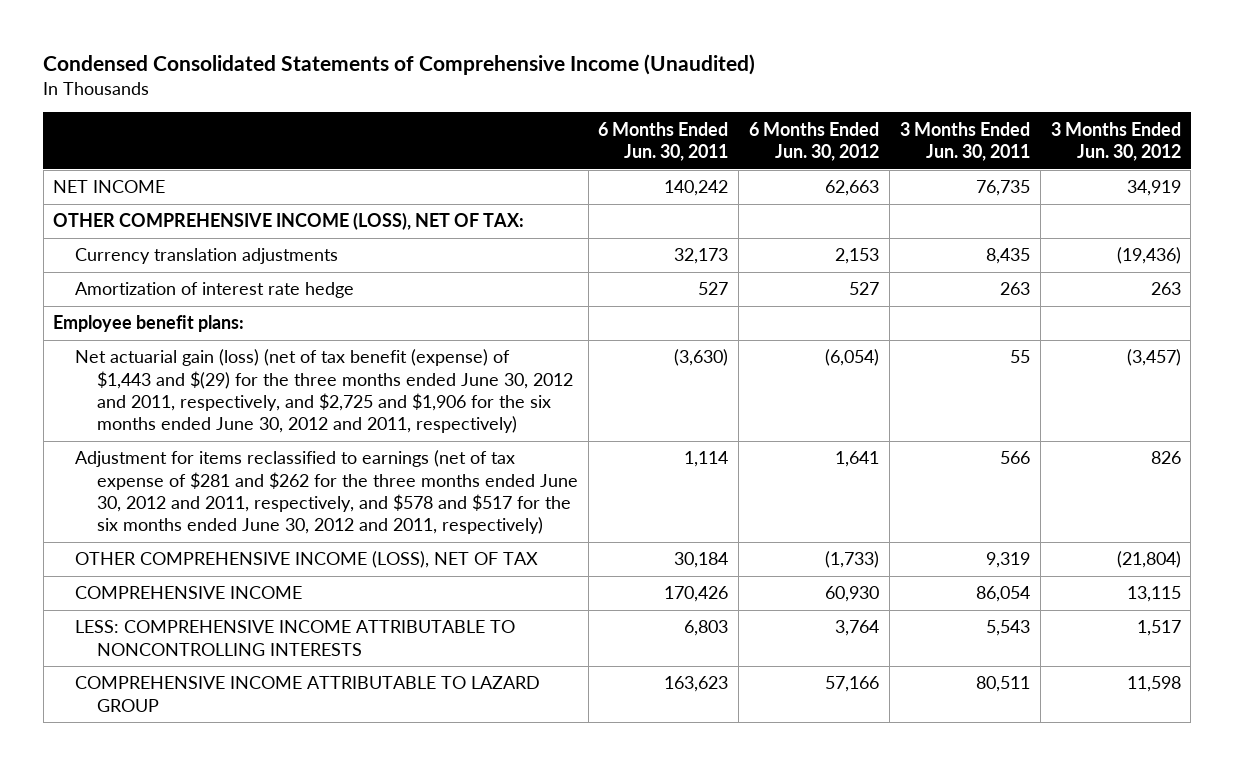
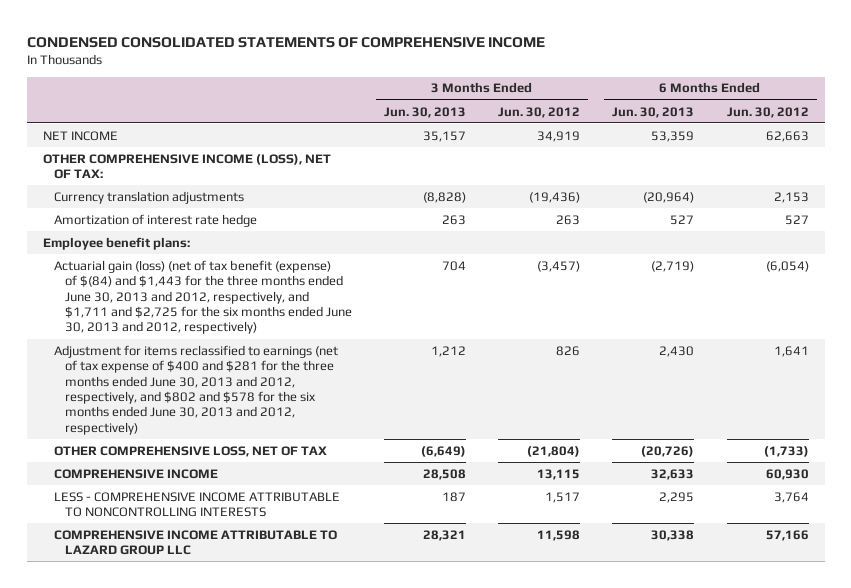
[43,53,756,75] Condensed Consolidated Statements of Comprehensive Income (Unaudited) -> [26,36,545,48] CONDENSED CONSOLIDATED STATEMENTS OF COMPREHENSIVE INCOME
[598,121,729,162] 6 Months Ended Jun. 30, 2011 -> none
[899,121,1030,162] 3 Months Ended Jun. 30, 2011 -> none
none -> [383,106,466,118] Jun. 30, 2013
none -> [612,106,695,118] Jun. 30, 2013
[75,349,573,433] Net actuarial gain (loss) (net of tax benefit (expense) of $1,443 and $(29) for the three months ended June 30, 2012 and 2011, respectively, and $2,725 and $1,906 for the six months ended June 30, 2012 and 2011, respectively) -> [53,259,352,335] Actuarial gain (loss) (net of tax benefit (expense) of $(84) and $1,443 for the three months ended June 30, 2013 and 2012, respectively, and $1,711 and $2,725 for the six months ended June 30, 2013 and 2012, respectively)
[75,450,578,534] Adjustment for items reclassified to earnings (net of tax expense of $281 and $262 for the three months ended June 30, 2012 and 2011, respectively, and $578 and $517 for the six months ended June 30, 2012 and 2011, respectively) -> [53,344,338,435] Adjustment for items reclassified to earnings (net of tax expense of $400 and $281 for the three months ended June 30, 2013 and 2012, respectively, and $802 and $578 for the six months ended June 30, 2013 and 2012, respectively)
[75,551,539,569] OTHER COMPREHENSIVE INCOME (LOSS), NET OF TAX -> [53,445,327,457] OTHER COMPREHENSIVE LOSS, NET OF TAX
[75,620,516,656] LESS: COMPREHENSIVE INCOME ATTRIBUTABLE TO NONCONTROLLING INTERESTS -> [53,491,340,518] LESS - COMPREHENSIVE INCOME ATTRIBUTABLE TO NONCONTROLLING INTERESTS
[75,676,541,712] COMPREHENSIVE INCOME ATTRIBUTABLE TO LAZARD GROUP -> [53,529,337,556] COMPREHENSIVE INCOME ATTRIBUTABLE TO LAZARD GROUP LLC

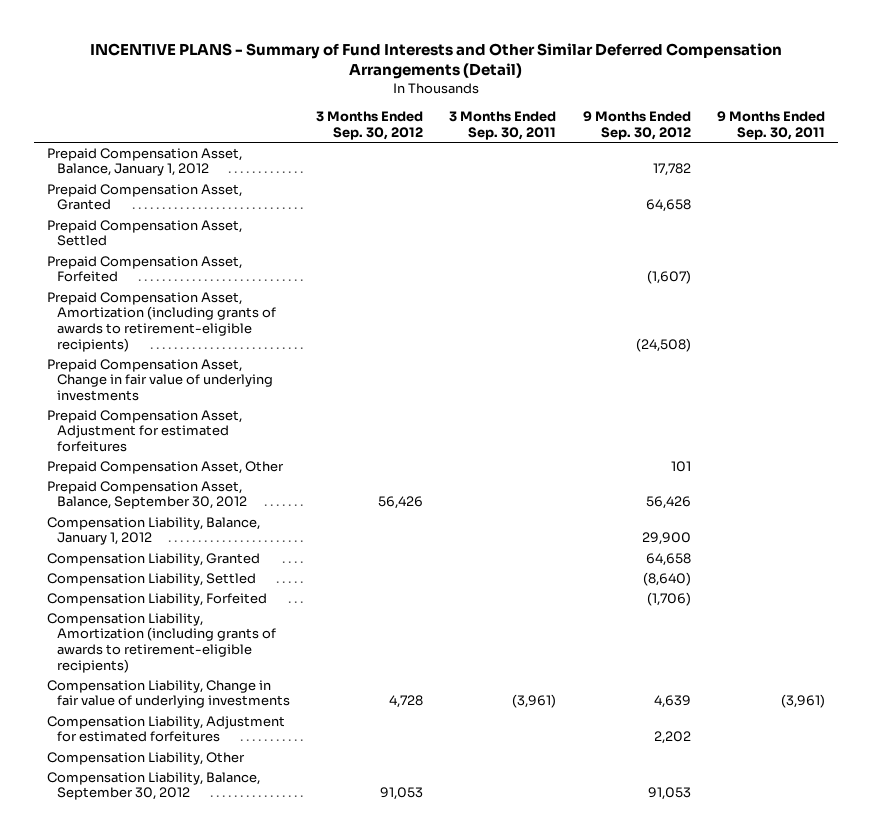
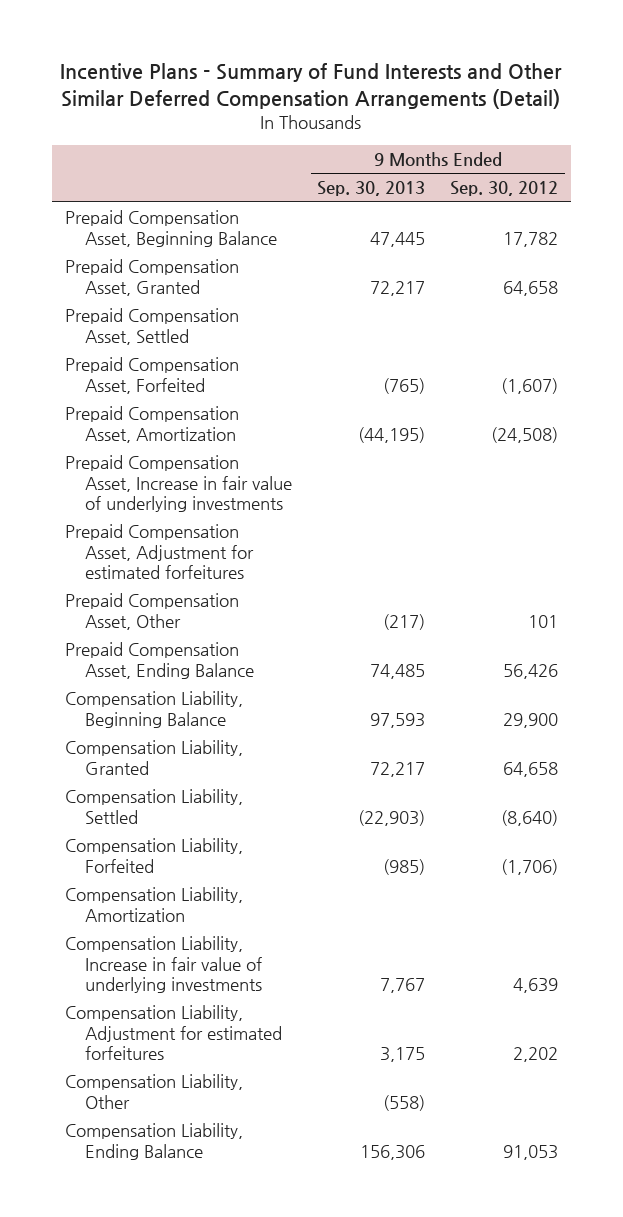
[90,42,783,80] INCENTIVE PLANS - Summary of Fund Interests and Other Similar Deferred Compensation Arrangements (Detail) -> [60,63,563,109] Incentive Plans - Summary of Fund Interests and Other Similar Deferred Compensation Arrangements (Detail)
[316,111,424,140] 3 Months Ended Sep. 30, 2012 -> none
[449,111,557,140] 3 Months Ended Sep. 30, 2011 -> none
[716,111,825,140] 9 Months Ended Sep. 30, 2011 -> none
none -> [317,181,426,197] Sep. 30, 2013
[47,147,243,177] Prepaid Compensation Asset, Balance, January 1, 2012 -> [64,210,278,247] Prepaid Compensation Asset, Beginning Balance
[47,291,276,352] Prepaid Compensation Asset, Amortization (including grants of awards to retirement-eligible recipients) -> [64,406,239,443] Prepaid Compensation Asset, Amortization
[47,358,273,402] Prepaid Compensation Asset, Change in fair value of underlying investments -> [64,455,293,512] Prepaid Compensation Asset, Increase in fair value of underlying investments
[47,480,247,510] Prepaid Compensation Asset, Balance, September 30, 2012 -> [64,642,255,679] Prepaid Compensation Asset, Ending Balance
[47,516,261,546] Compensation Liability, Balance, January 1, 2012 -> [64,691,243,728] Compensation Liability, Beginning Balance
[47,612,276,673] Compensation Liability, Amortization (including grants of awards to retirement-eligible recipients) -> [64,887,243,922] Compensation Liability, Amortization
[47,679,290,709] Compensation Liability, Change in fair value of underlying investments -> [64,936,263,993] Compensation Liability, Increase in fair value of underlying investments
[47,771,261,801] Compensation Liability, Balance, September 30, 2012 -> [64,1123,243,1160] Compensation Liability, Ending Balance

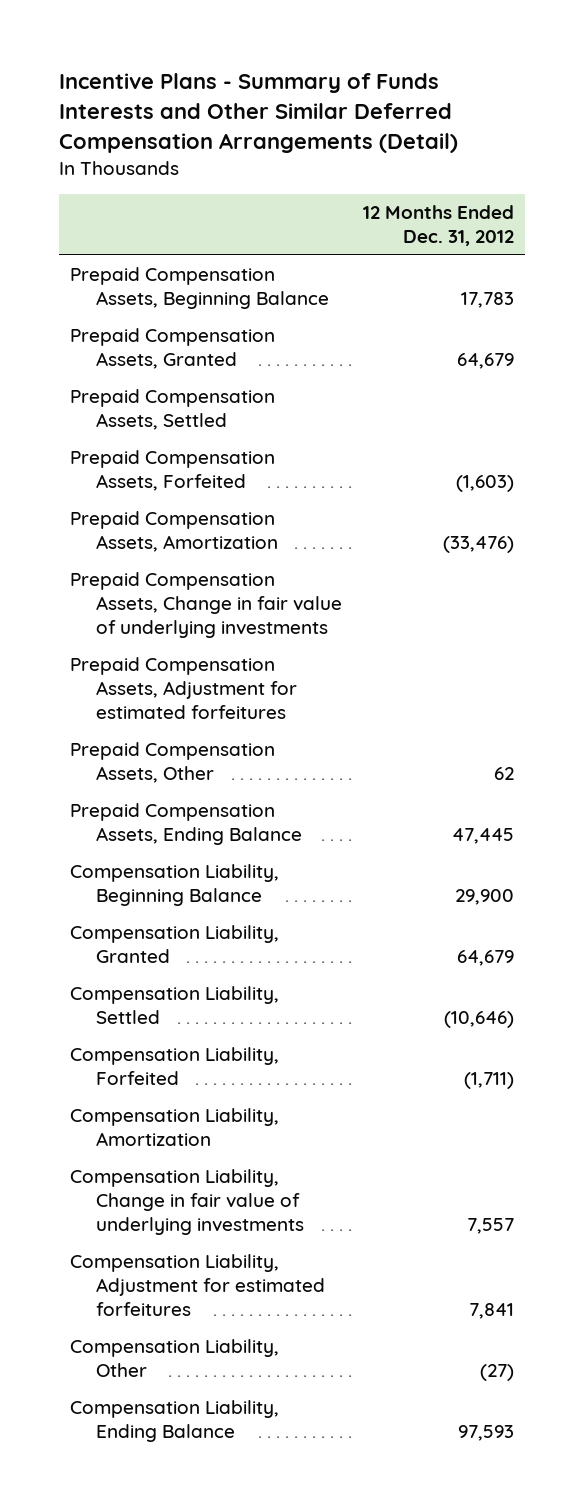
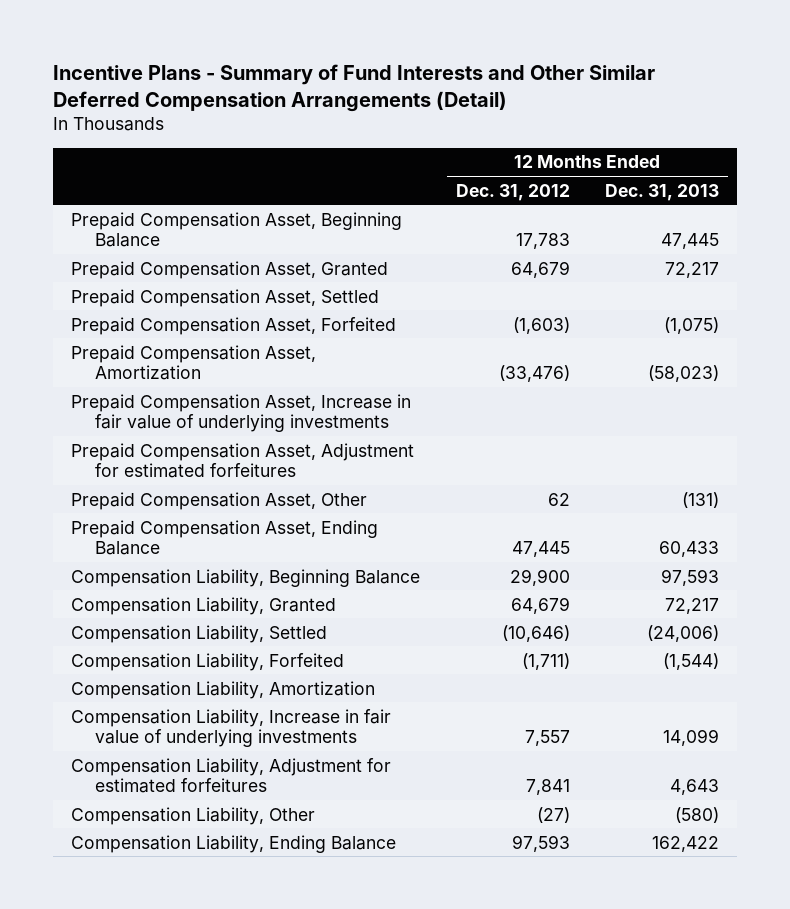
[59,73,459,153] Incentive Plans - Summary of Funds Interests and Other Similar Deferred Compensation Arrangements (Detail) -> [52,63,655,112] Incentive Plans - Summary of Fund Interests and Other Similar Deferred Compensation Arrangements (Detail)
none -> [605,183,720,201] Dec. 31, 2013
[70,267,329,310] Prepaid Compensation Assets, Beginning Balance -> [70,211,402,248] Prepaid Compensation Asset, Beginning Balance
[70,328,276,370] Prepaid Compensation Assets, Granted -> [70,260,388,279] Prepaid Compensation Asset, Granted
[70,389,276,431] Prepaid Compensation Assets, Settled -> [70,288,379,307] Prepaid Compensation Asset, Settled
[70,450,276,492] Prepaid Compensation Assets, Forfeited -> [70,316,396,335] Prepaid Compensation Asset, Forfeited
[70,511,278,553] Prepaid Compensation Assets, Amortization -> [70,344,316,381] Prepaid Compensation Asset, Amortization
[70,572,342,639] Prepaid Compensation Assets, Change in fair value of underlying investments -> [70,393,411,433] Prepaid Compensation Asset, Increase in fair value of underlying investments
[70,657,297,720] Prepaid Compensation Assets, Adjustment for estimated forfeitures -> [70,442,414,479] Prepaid Compensation Asset, Adjustment for estimated forfeitures
[70,742,276,784] Prepaid Compensation Assets, Other -> [70,491,367,510] Prepaid Compensation Asset, Other
[70,803,302,846] Prepaid Compensation Assets, Ending Balance -> [70,519,378,556] Prepaid Compensation Asset, Ending Balance
[70,1169,304,1236] Compensation Liability, Change in fair value of underlying investments -> [70,708,391,748] Compensation Liability, Increase in fair value of underlying investments

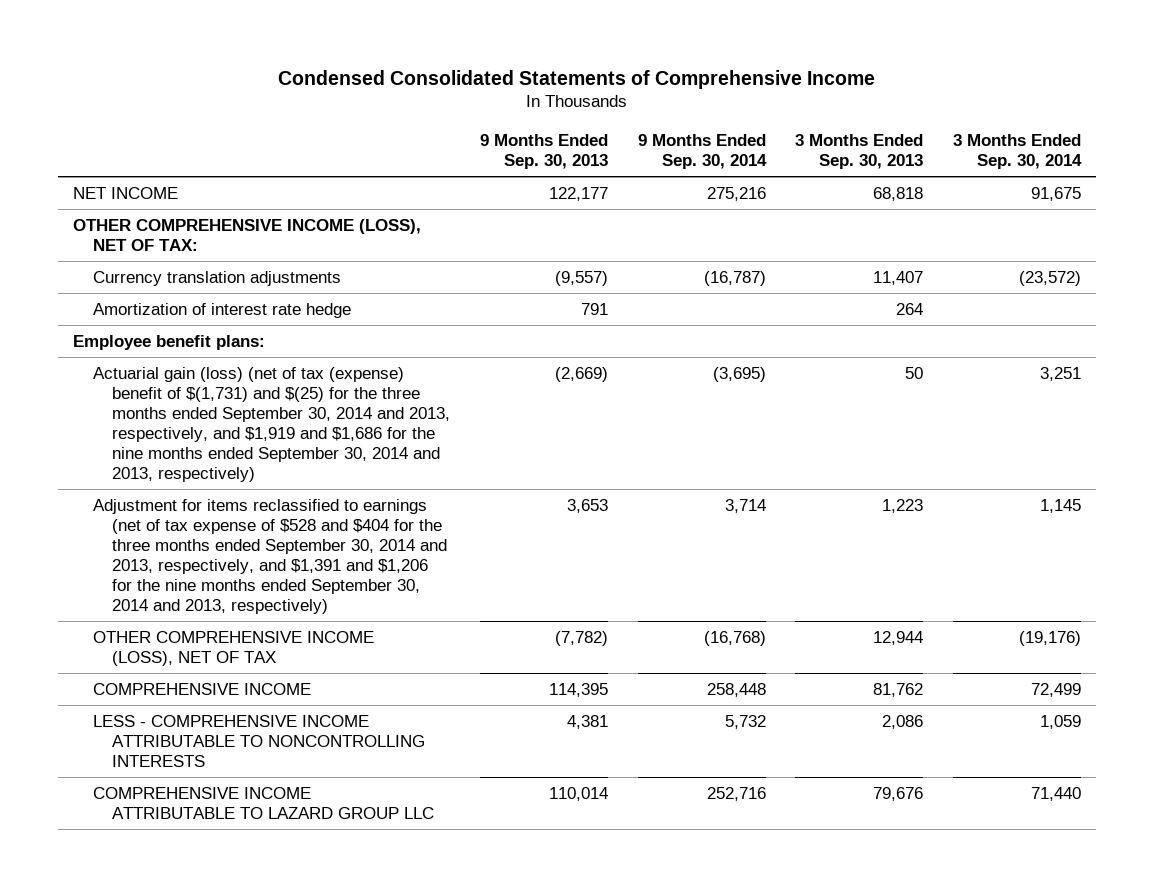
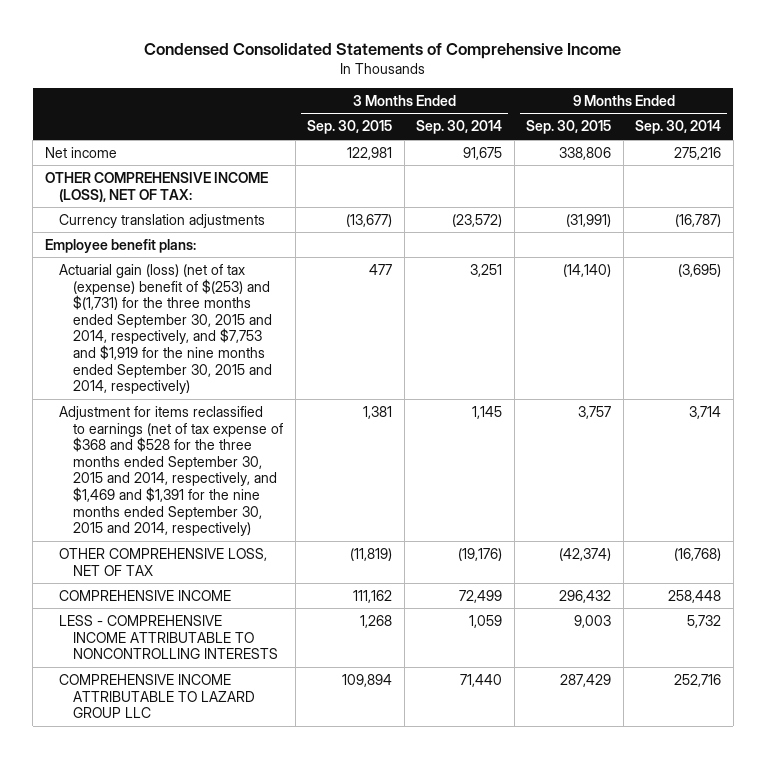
[479,134,608,170] 9 Months Ended Sep. 30, 2013 -> none
[795,134,924,170] 3 Months Ended Sep. 30, 2013 -> none
none -> [307,120,393,135] Sep. 30, 2015
none -> [526,120,612,135] Sep. 30, 2015
[73,186,179,199] NET INCOME -> [44,146,117,158] Net income
[92,302,351,318] Amortization of interest rate hedge -> none
[92,366,451,482] Actuarial gain (loss) (net of tax (expense) benefit of $(1,731) and $(25) for the three months ended September 30, 2014 and 2013, respectively, and $1,919 and $1,686 for the nine months ended September 30, 2014 and 2013, respectively) -> [59,263,273,395] Actuarial gain (loss) (net of tax (expense) benefit of $(253) and $(1,731) for the three months ended September 30, 2015 and 2014, respectively, and $7,753 and $1,919 for the nine months ended September 30, 2015 and 2014, respectively)
[92,498,448,614] Adjustment for items reclassified to earnings (net of tax expense of $528 and $404 for the three months ended September 30, 2014 and 2013, respectively, and $1,391 and $1,206 for the nine months ended September 30, 2014 and 2013, respectively) -> [59,405,284,537] Adjustment for items reclassified to earnings (net of tax expense of $368 and $528 for the three months ended September 30, 2015 and 2014, respectively, and $1,469 and $1,391 for the nine months ended September 30, 2015 and 2014, respectively)
[92,630,374,666] OTHER COMPREHENSIVE INCOME (LOSS), NET OF TAX -> [59,547,268,576] OTHER COMPREHENSIVE LOSS, NET OF TAX

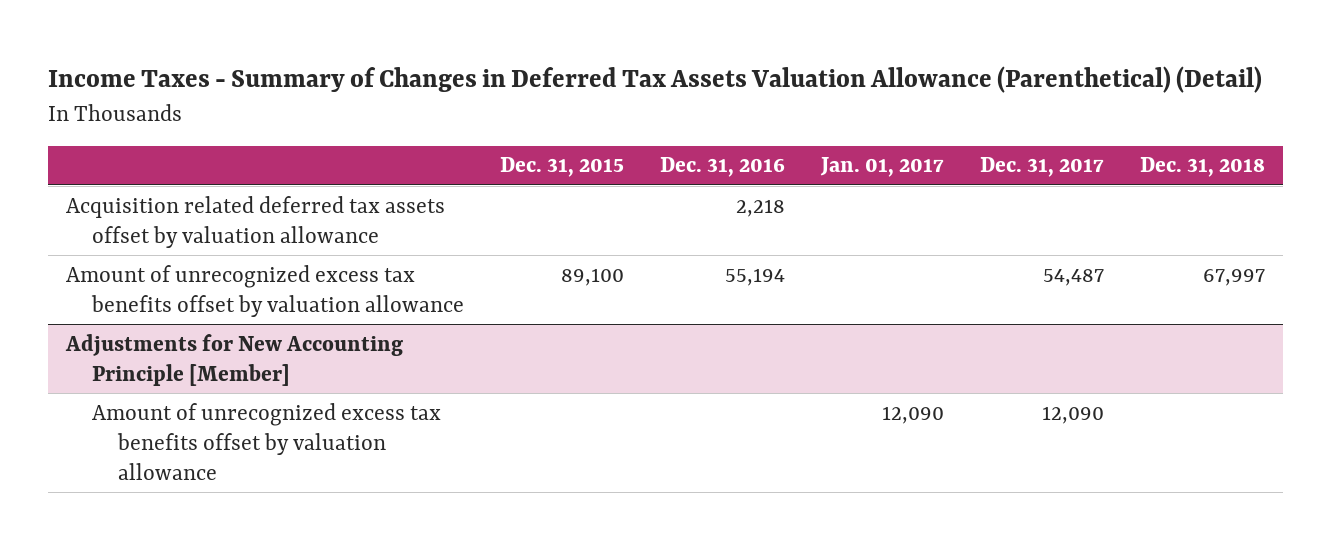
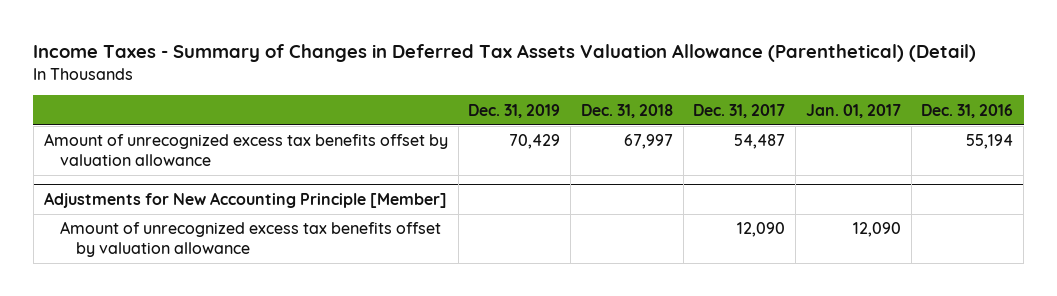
[500,157,625,178] Dec. 31, 2015 -> none
none -> [468,103,561,118] Dec. 31, 2019
[66,195,446,248] Acquisition related deferred tax assets offset by valuation allowance -> none

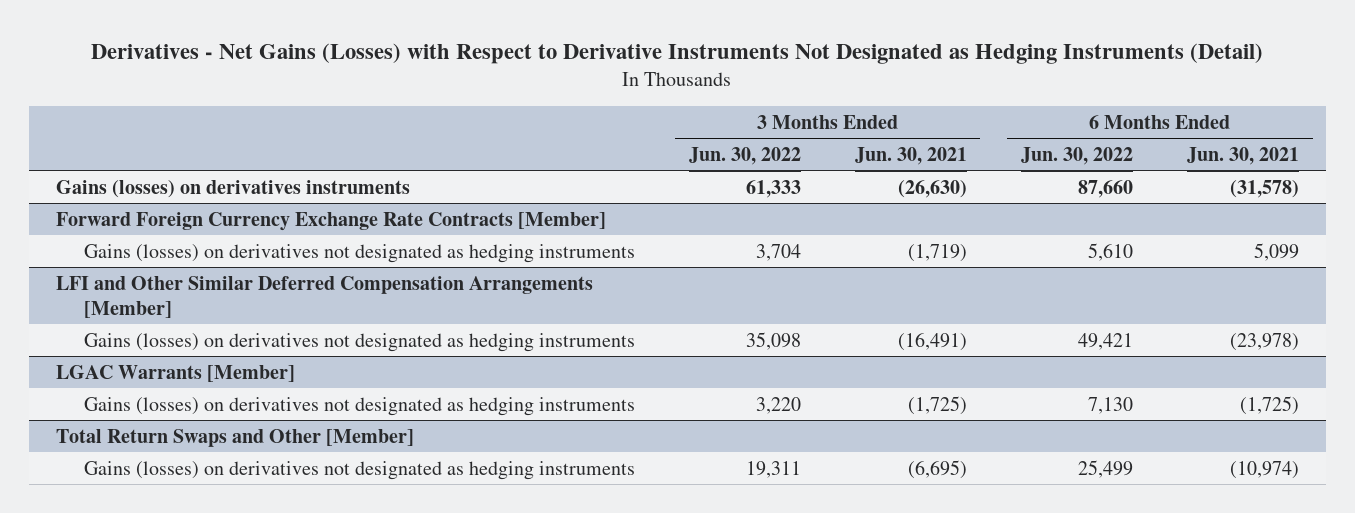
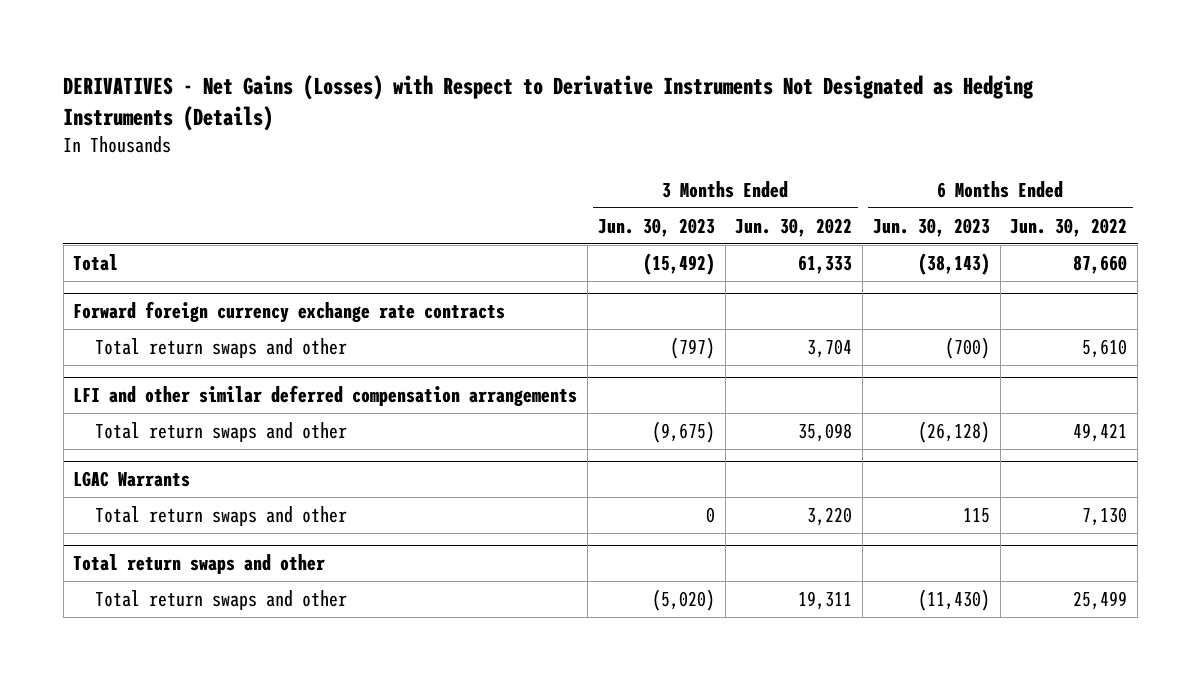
[91,43,1264,65] Derivatives - Net Gains (Losses) with Respect to Derivative Instruments Not Designated as Hedging Instruments (Detail) -> [63,75,1035,132] DERIVATIVES - Net Gains (Losses) with Respect to Derivative Instruments Not Designated as Hedging Instruments (Details)
[854,146,967,165] Jun. 30, 2021 -> none
[1187,146,1300,165] Jun. 30, 2021 -> none
none -> [597,217,715,237] Jun. 30, 2023
none -> [872,217,990,237] Jun. 30, 2023
[55,179,410,198] Gains (losses) on derivatives instruments -> [73,253,119,271] Total
[55,211,606,231] Forward Foreign Currency Exchange Rate Contracts [Member] -> [73,301,506,324] Forward foreign currency exchange rate contracts
[83,243,635,263] Gains (losses) on derivatives not designated as hedging instruments -> [95,337,348,358] Total return swaps and other
[55,275,593,318] LFI and Other Similar Deferred Compensation Arrangements [Member] -> [73,385,578,407] LFI and other similar deferred compensation arrangements
[83,332,635,352] Gains (losses) on derivatives not designated as hedging instruments -> [95,421,348,442] Total return swaps and other
[55,364,295,382] LGAC Warrants [Member] -> [73,471,191,488] LGAC Warrants
[83,396,635,416] Gains (losses) on derivatives not designated as hedging instruments -> [95,505,348,526] Total return swaps and other
[55,428,414,447] Total Return Swaps and Other [Member] -> [73,554,326,575] Total return swaps and other
[83,460,635,480] Gains (losses) on derivatives not designated as hedging instruments -> [95,589,348,610] Total return swaps and other

